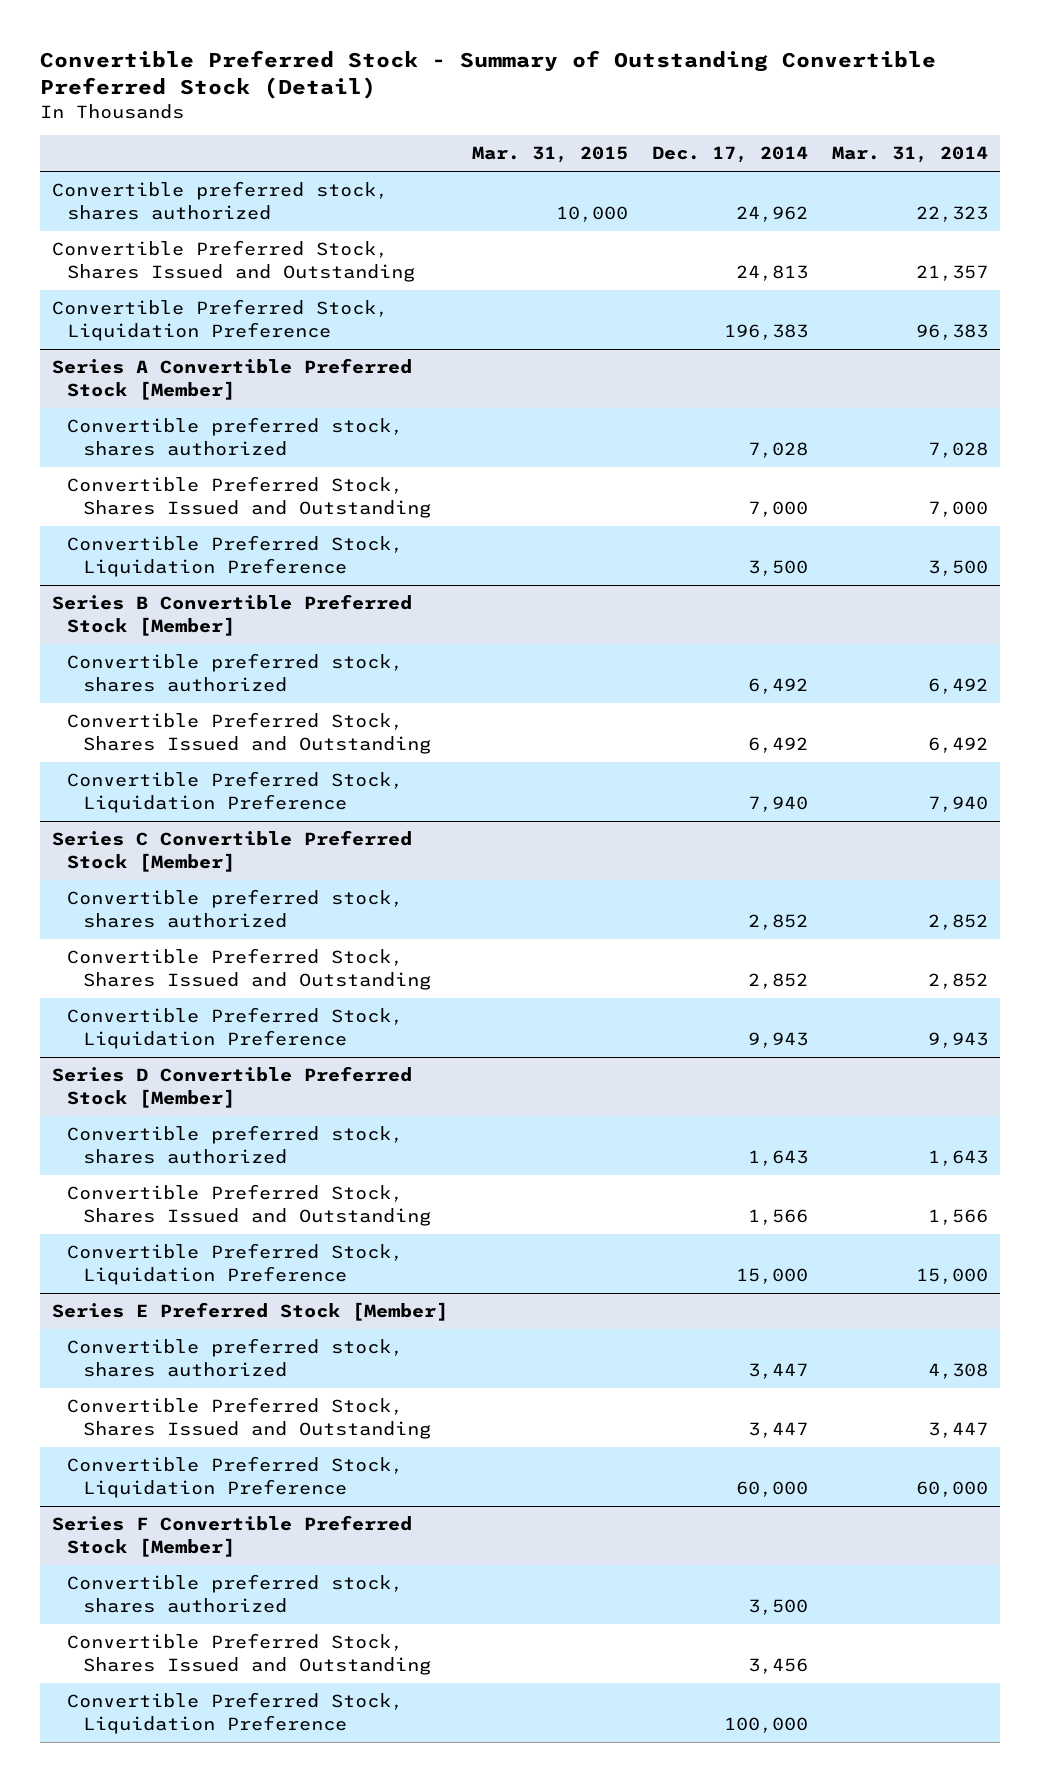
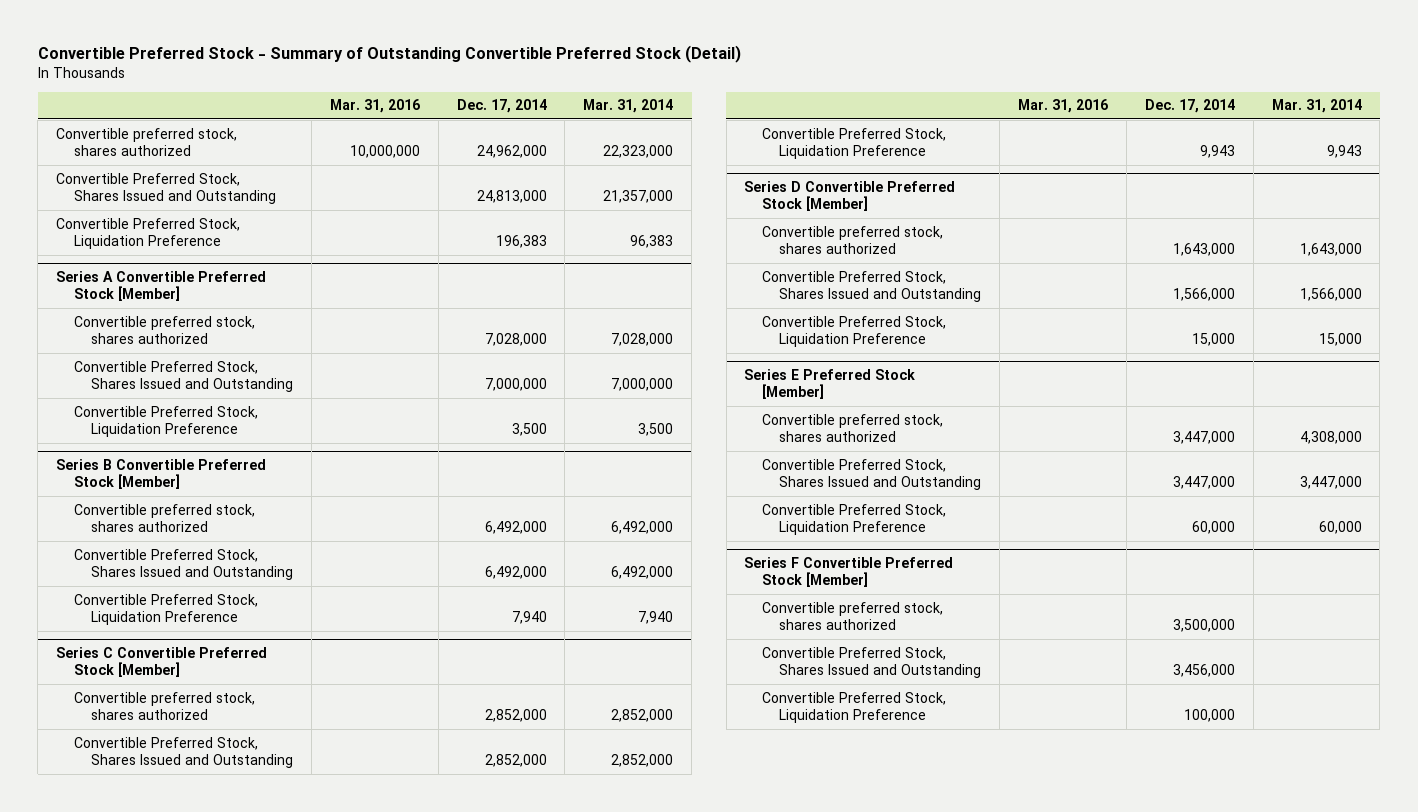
[471,146,628,164] Mar. 31, 2015 -> none
none -> [329,99,420,114] Mar. 31, 2016
[735,205,808,222] 24,962 -> [476,144,547,158] 24,962,000
[915,205,988,222] 22,323 -> [603,144,674,158] 22,323,000
[735,264,808,281] 24,813 -> [476,189,547,203] 24,813,000
[915,264,988,281] 21,357 -> [603,189,674,203] 21,357,000
[747,441,808,458] 7,028 -> [484,332,547,346] 7,028,000
[927,441,988,458] 7,028 -> [611,332,674,346] 7,028,000
[747,500,808,517] 7,000 -> [484,377,547,391] 7,000,000
[927,500,988,517] 7,000 -> [611,377,674,391] 7,000,000
[747,677,808,694] 6,492 -> [484,520,547,534] 6,492,000
[927,677,988,694] 6,492 -> [611,520,674,534] 6,492,000
[747,736,808,753] 6,492 -> [484,565,547,579] 6,492,000
[927,736,988,753] 6,492 -> [611,565,674,579] 6,492,000
[747,913,808,930] 2,852 -> [484,708,547,722] 2,852,000
[927,913,988,930] 2,852 -> [611,708,674,722] 2,852,000
[747,972,808,989] 2,852 -> [484,753,547,767] 2,852,000
[927,972,988,989] 2,852 -> [611,753,674,767] 2,852,000
[747,1149,808,1166] 1,643 -> [1172,242,1235,256] 1,643,000
[927,1149,988,1166] 1,643 -> [1299,242,1362,256] 1,643,000
[747,1208,808,1225] 1,566 -> [1172,287,1235,301] 1,566,000
[927,1208,988,1225] 1,566 -> [1299,287,1362,301] 1,566,000
[747,1362,808,1379] 3,447 -> [1172,430,1235,444] 3,447,000
[927,1362,988,1379] 4,308 -> [1299,430,1362,444] 4,308,000
[747,1421,808,1438] 3,447 -> [1172,475,1235,489] 3,447,000
[927,1421,988,1438] 3,447 -> [1299,475,1362,489] 3,447,000
[747,1598,808,1615] 3,500 -> [1172,618,1235,632] 3,500,000
[747,1657,808,1674] 3,456 -> [1172,663,1235,677] 3,456,000

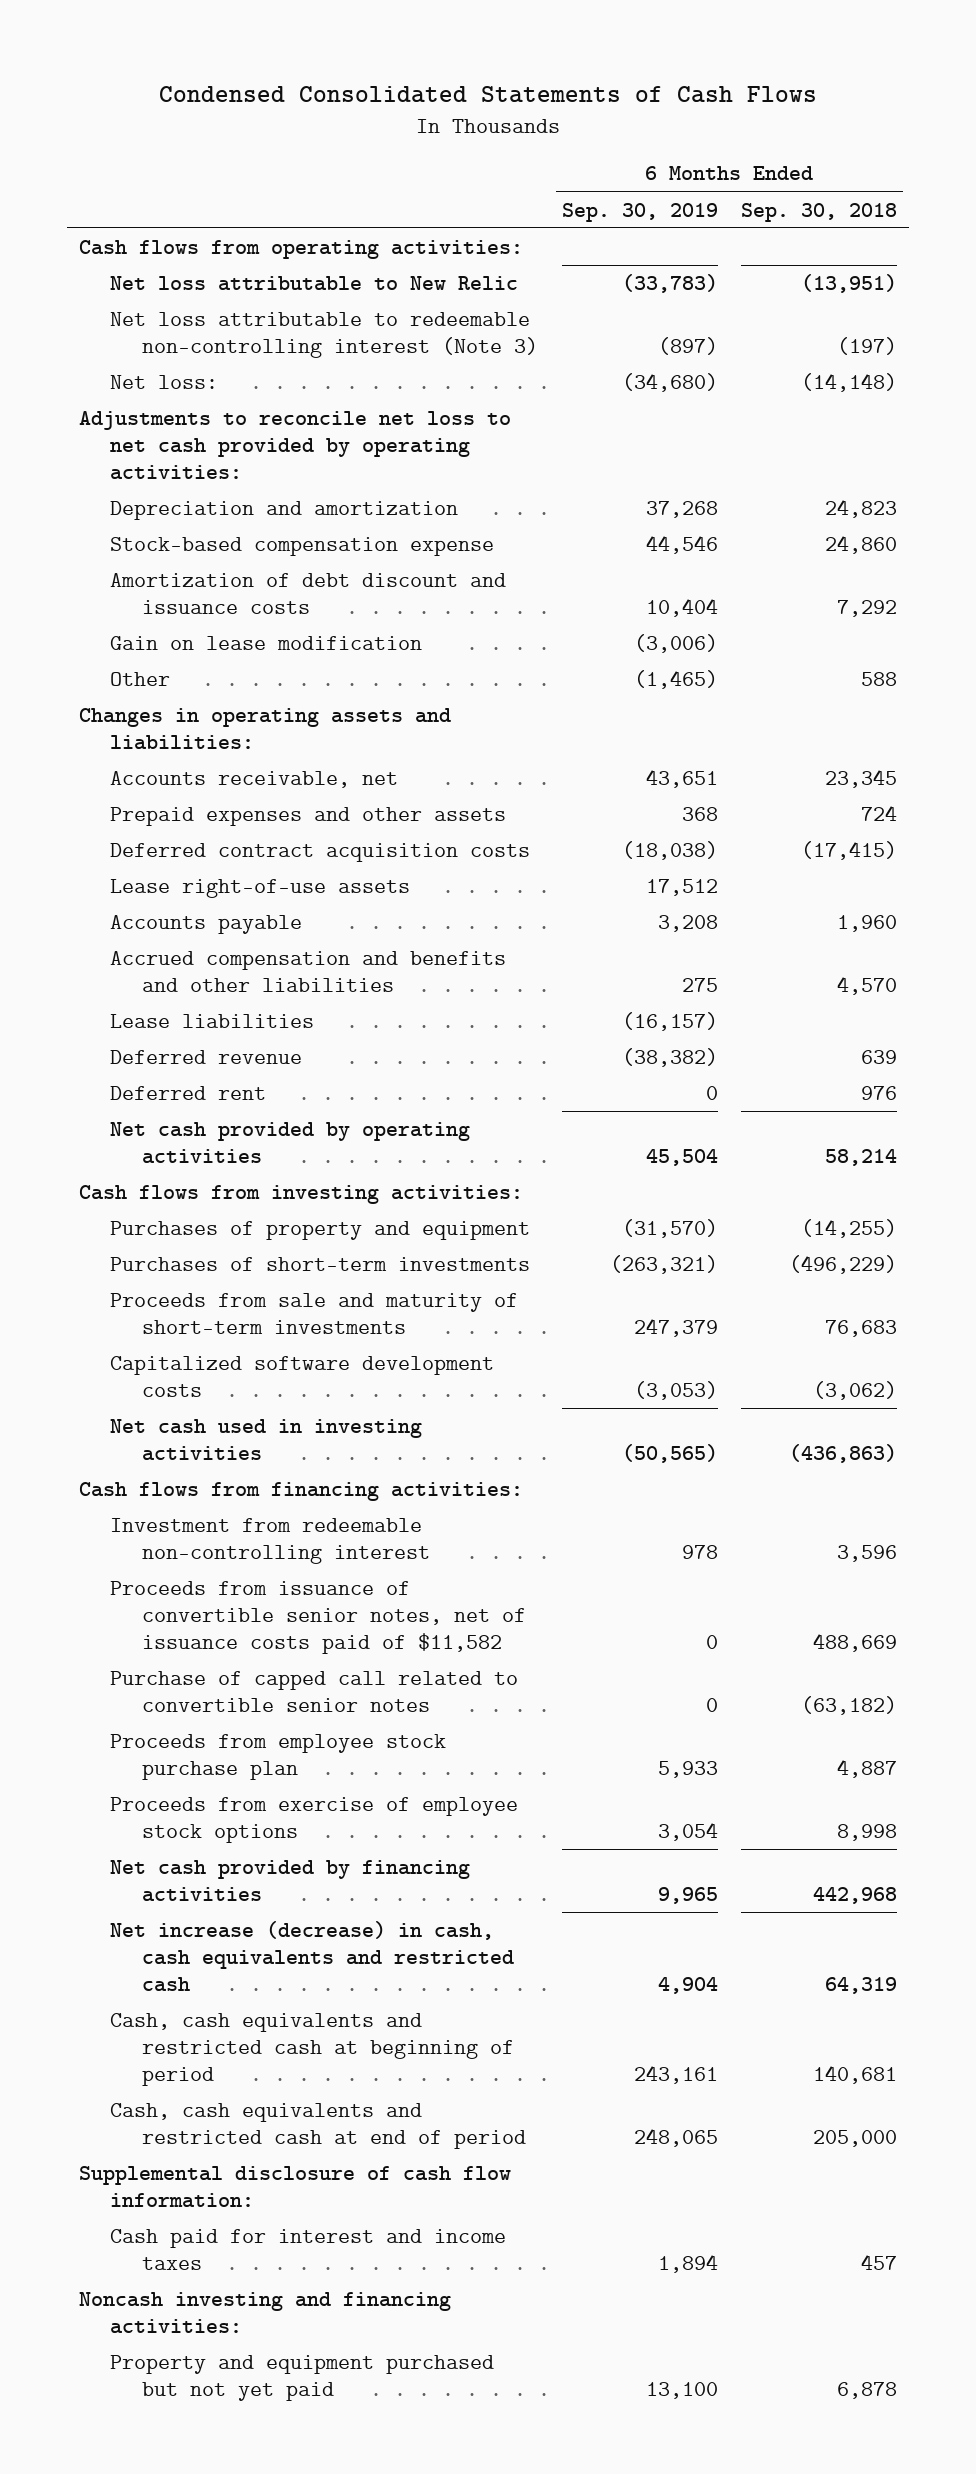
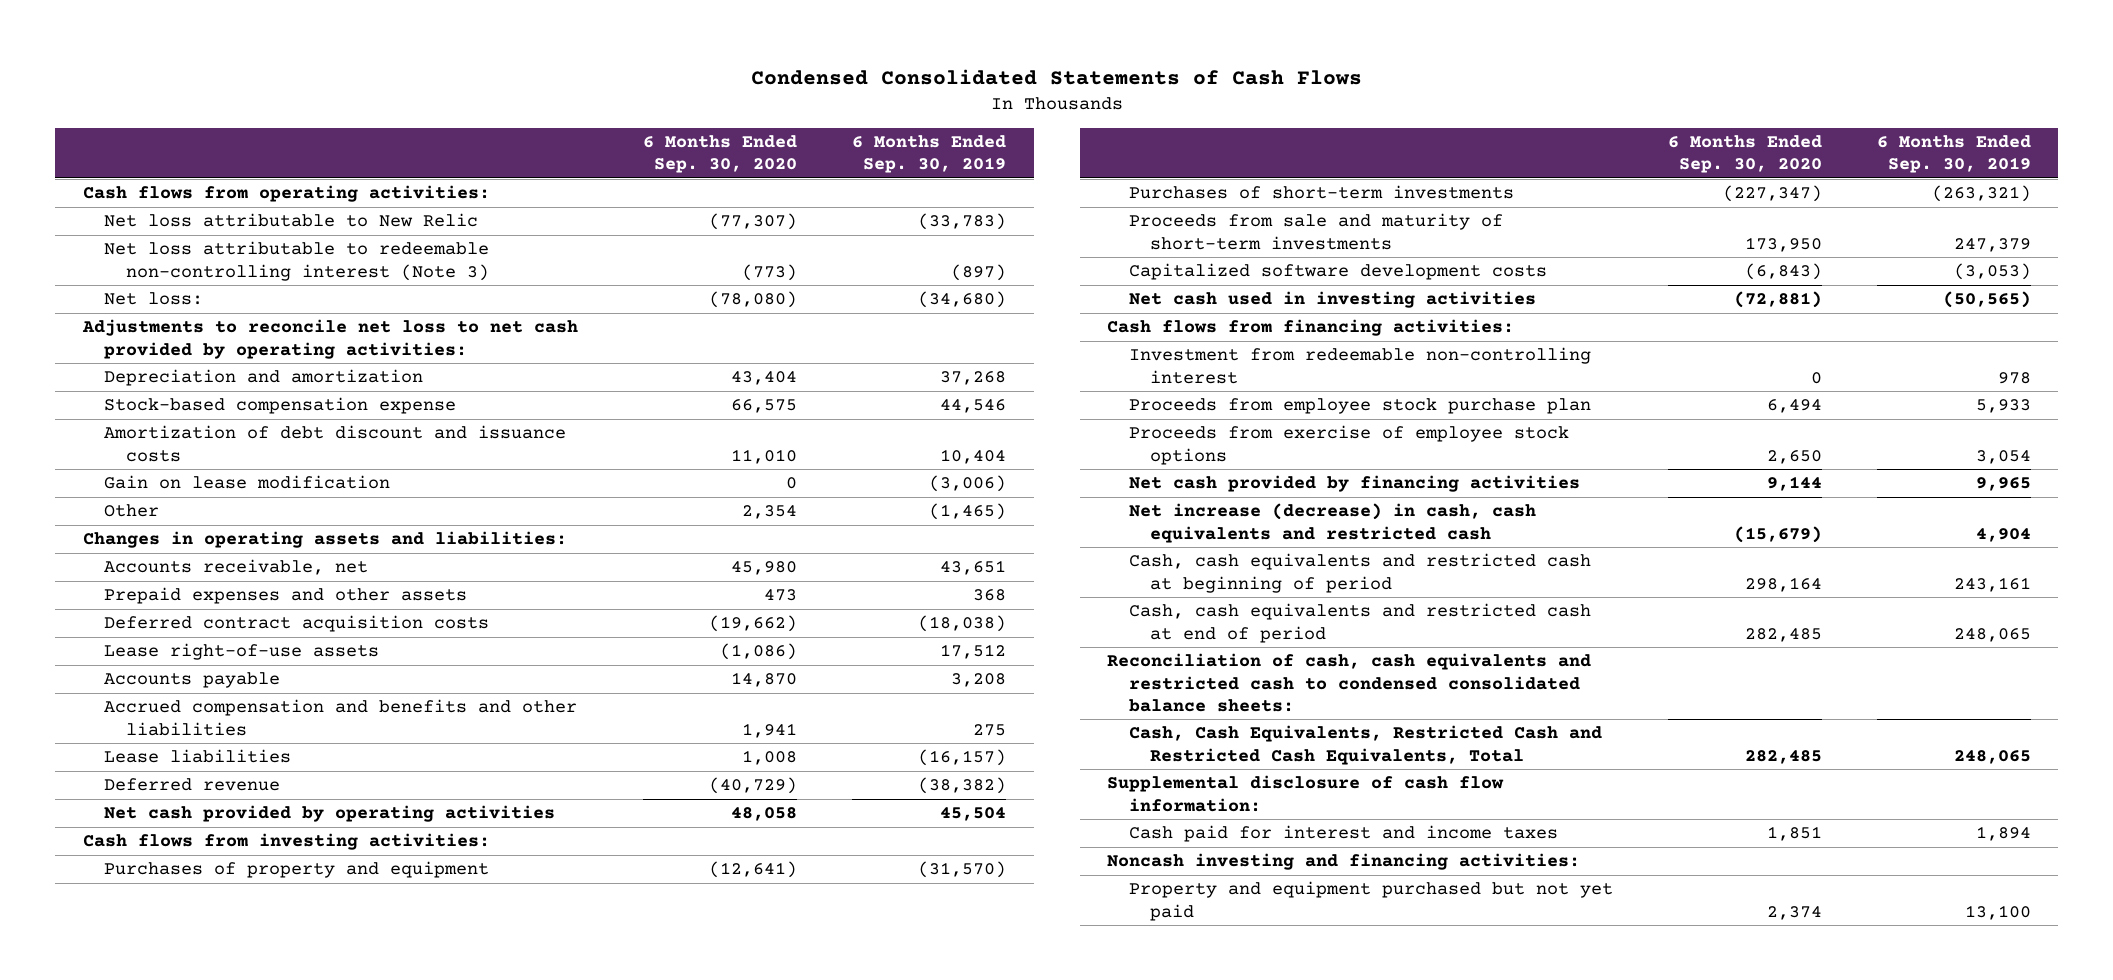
[741,202,898,222] Sep. 30, 2018 -> none
none -> [643,135,798,174] 6 Months Ended Sep. 30, 2020
[110,1085,267,1100] Deferred rent -> none
[110,1580,527,1654] Proceeds from issuance of convertible senior notes, net of issuance costs paid of $11,582 -> none
[110,1670,519,1712] Purchase of capped call related to convertible senior notes -> none
none -> [1107,653,1592,712] Reconciliation of cash, cash equivalents and restricted cash to condensed consolidated balance sheets:
none -> [1128,725,1602,765] Cash, Cash Equivalents, Restricted Cash and Restricted Cash Equivalents, Total

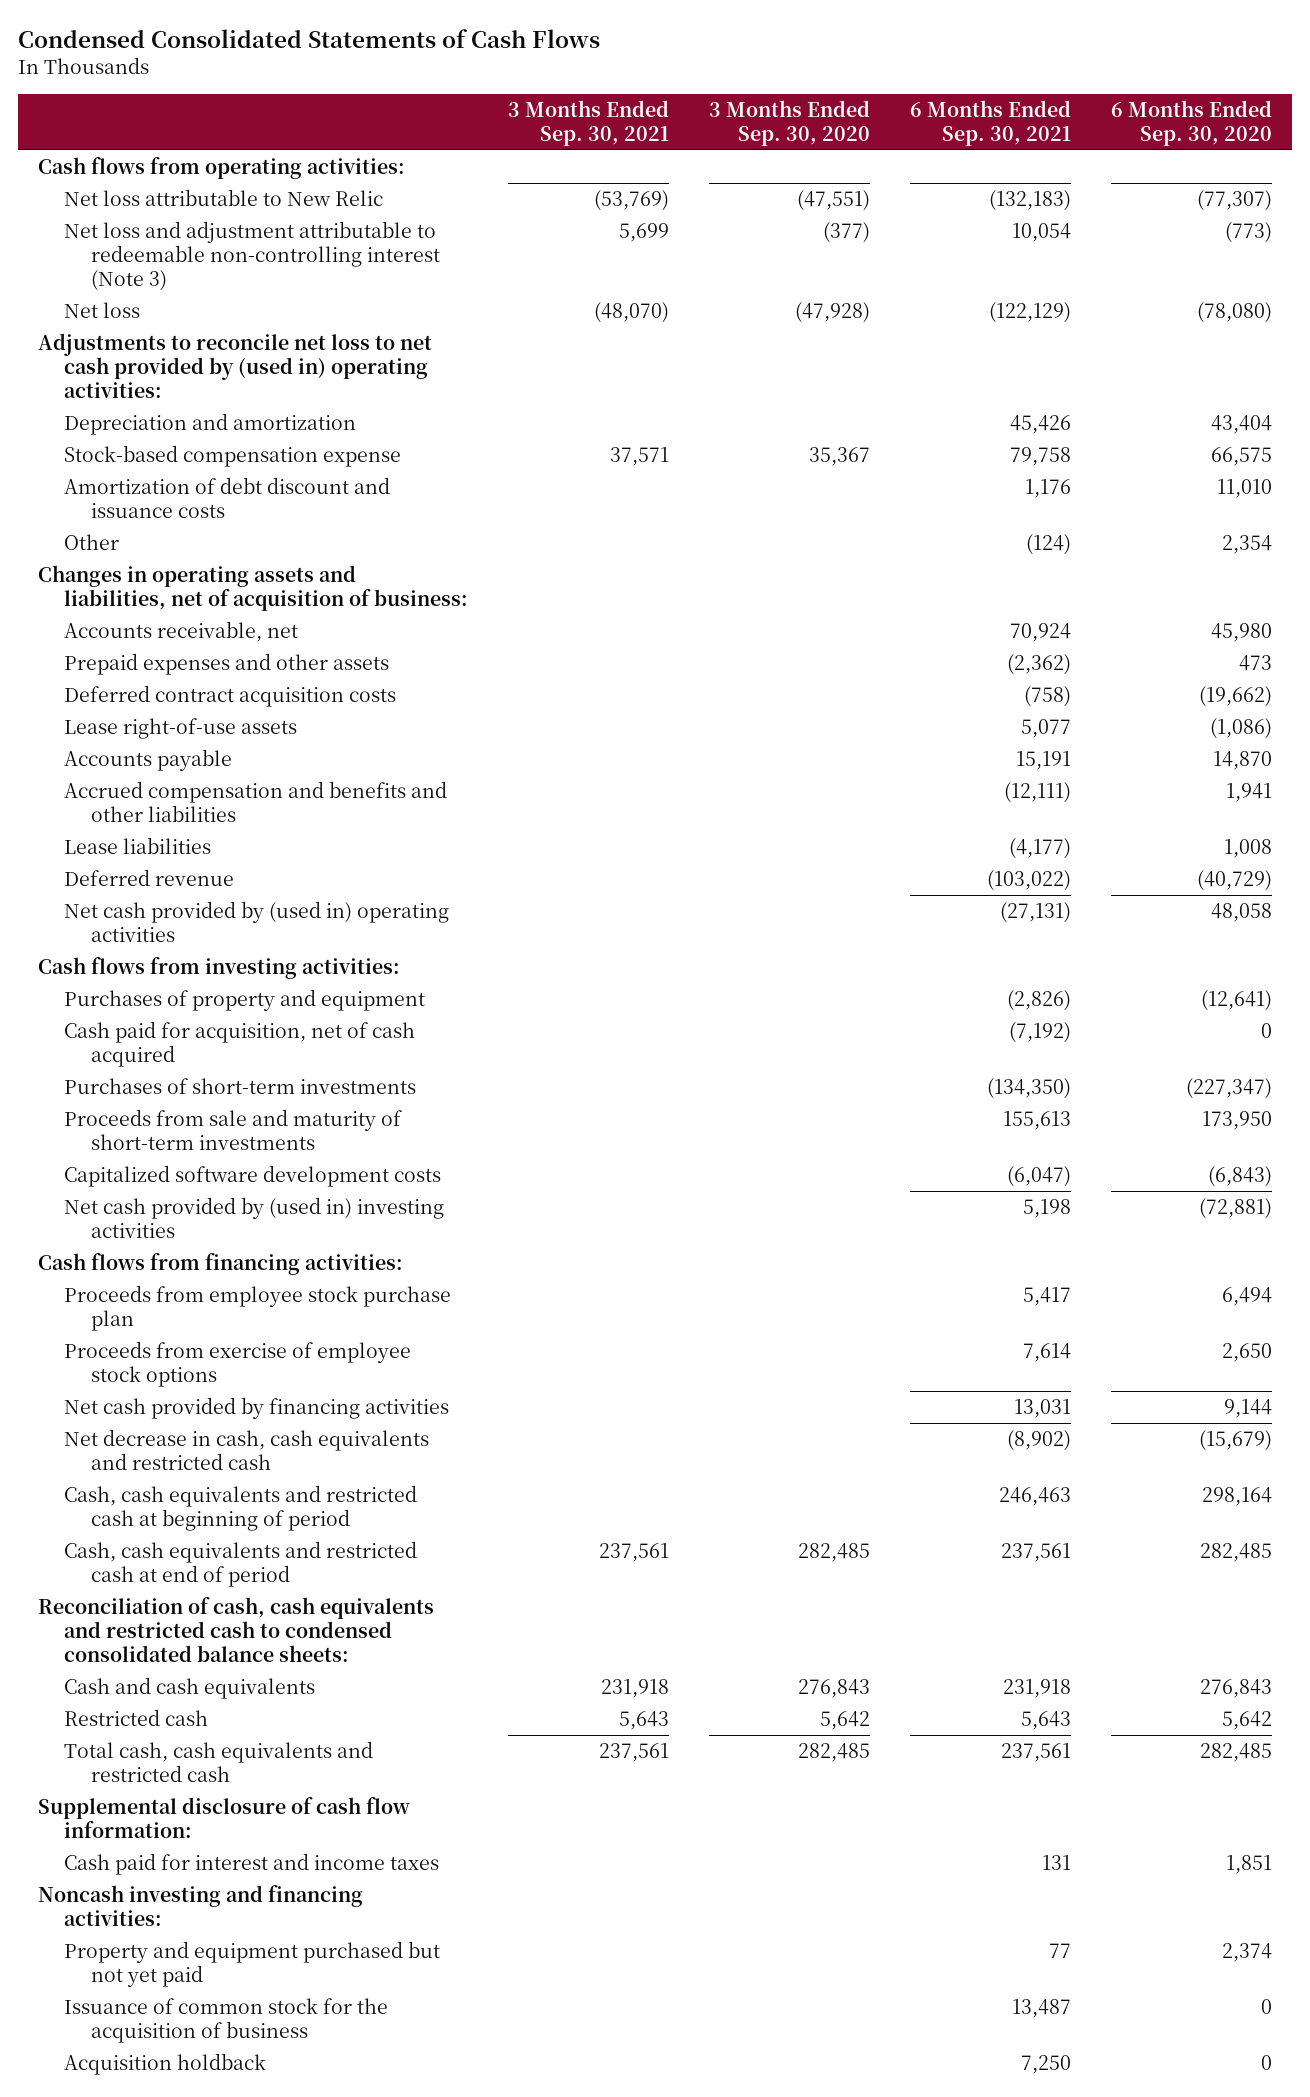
[852,135,1007,174] 6 Months Ended Sep. 30, 2019 -> none
none -> [508,99,670,146] 3 Months Ended Sep. 30, 2021
none -> [709,99,871,146] 3 Months Ended Sep. 30, 2020
none -> [910,99,1072,146] 6 Months Ended Sep. 30, 2021
[104,241,490,281] Net loss attributable to redeemable non-controlling interest (Note 3) -> [64,221,441,292] Net loss and adjustment attributable to redeemable non-controlling interest (Note 3)
[104,292,204,306] Net loss: -> [64,302,141,319] Net loss
[81,319,578,359] Adjustments to reconcile net loss to net cash provided by operating activities: -> [37,333,432,399] Adjustments to reconcile net loss to net cash provided by (used in) operating activities:
[104,475,391,490] Gain on lease modification -> none
[82,531,567,549] Changes in operating assets and liabilities: -> [37,565,469,612] Changes in operating assets and liabilities, net of acquisition of business:
[104,805,556,823] Net cash provided by operating activities -> [64,901,450,943] Net cash provided by (used in) operating activities
none -> [64,1021,416,1068] Cash paid for acquisition, net of cash acquired
[1128,291,1536,309] Net cash used in investing activities -> [64,1197,445,1239] Net cash provided by (used in) investing activities
[1128,347,1591,384] Investment from redeemable non-controlling interest -> none
[1128,503,1536,543] Net increase (decrease) in cash, cash equivalents and restricted cash -> [64,1429,430,1471] Net decrease in cash, cash equivalents and restricted cash
none -> [64,1677,316,1700] Cash and cash equivalents
none -> [64,1709,209,1727] Restricted cash
[1128,725,1602,765] Cash, Cash Equivalents, Restricted Cash and Restricted Cash Equivalents, Total -> [64,1741,374,1783] Total cash, cash equivalents and restricted cash
none -> [64,1998,389,2044] Issuance of common stock for the acquisition of business
none -> [64,2053,267,2076] Acquisition holdback

